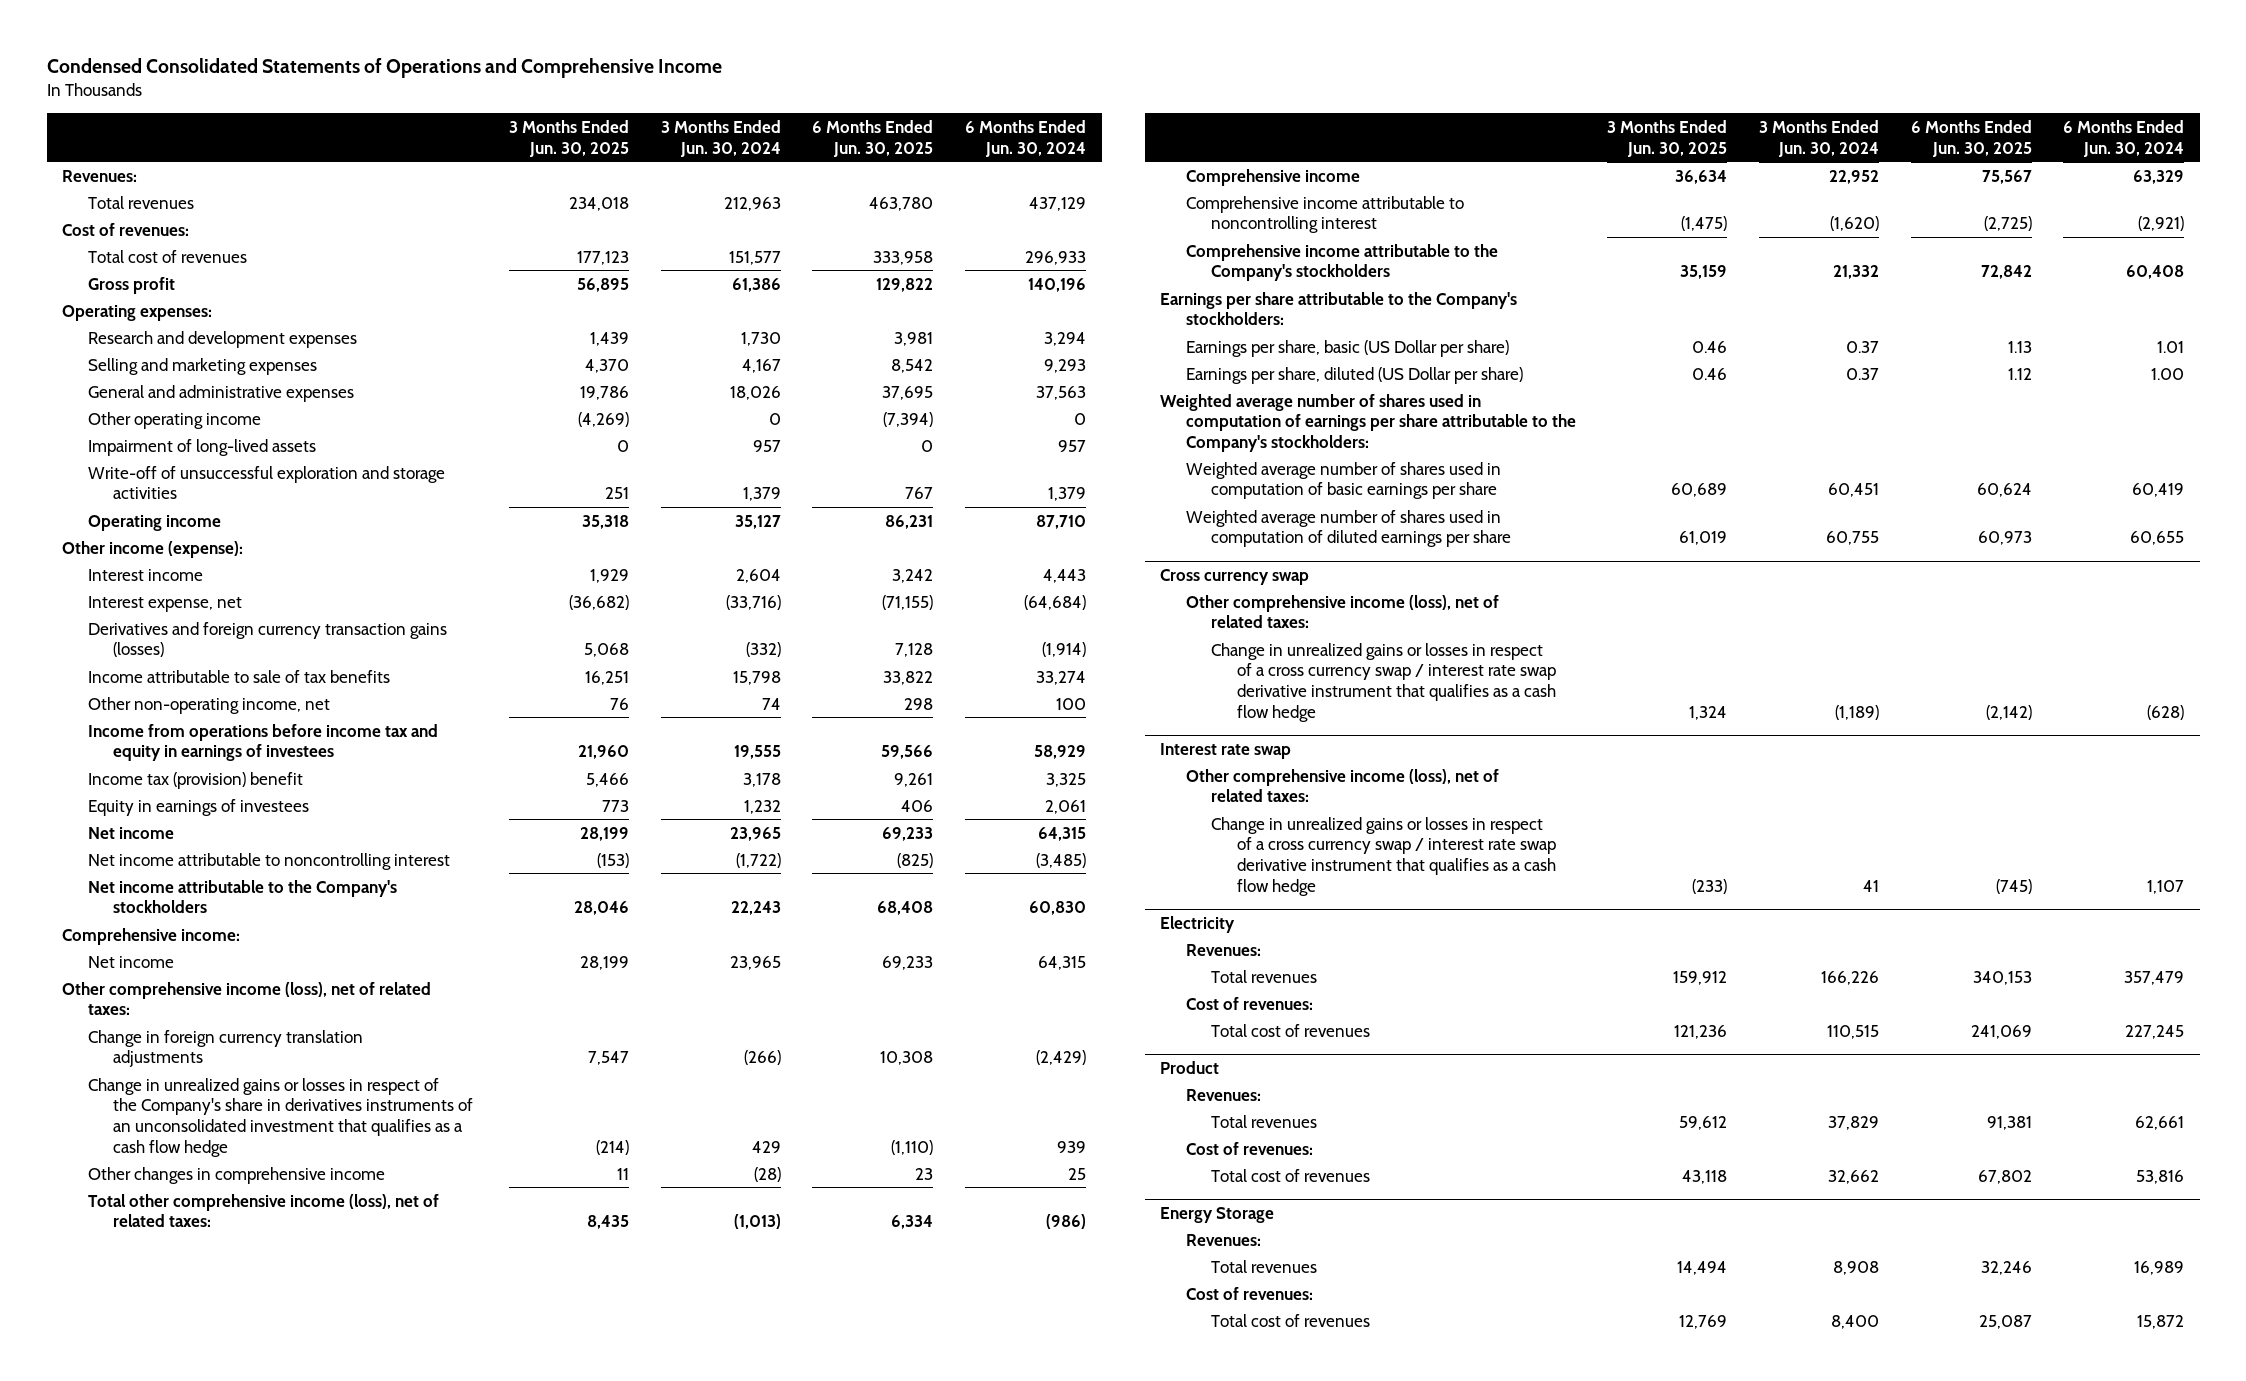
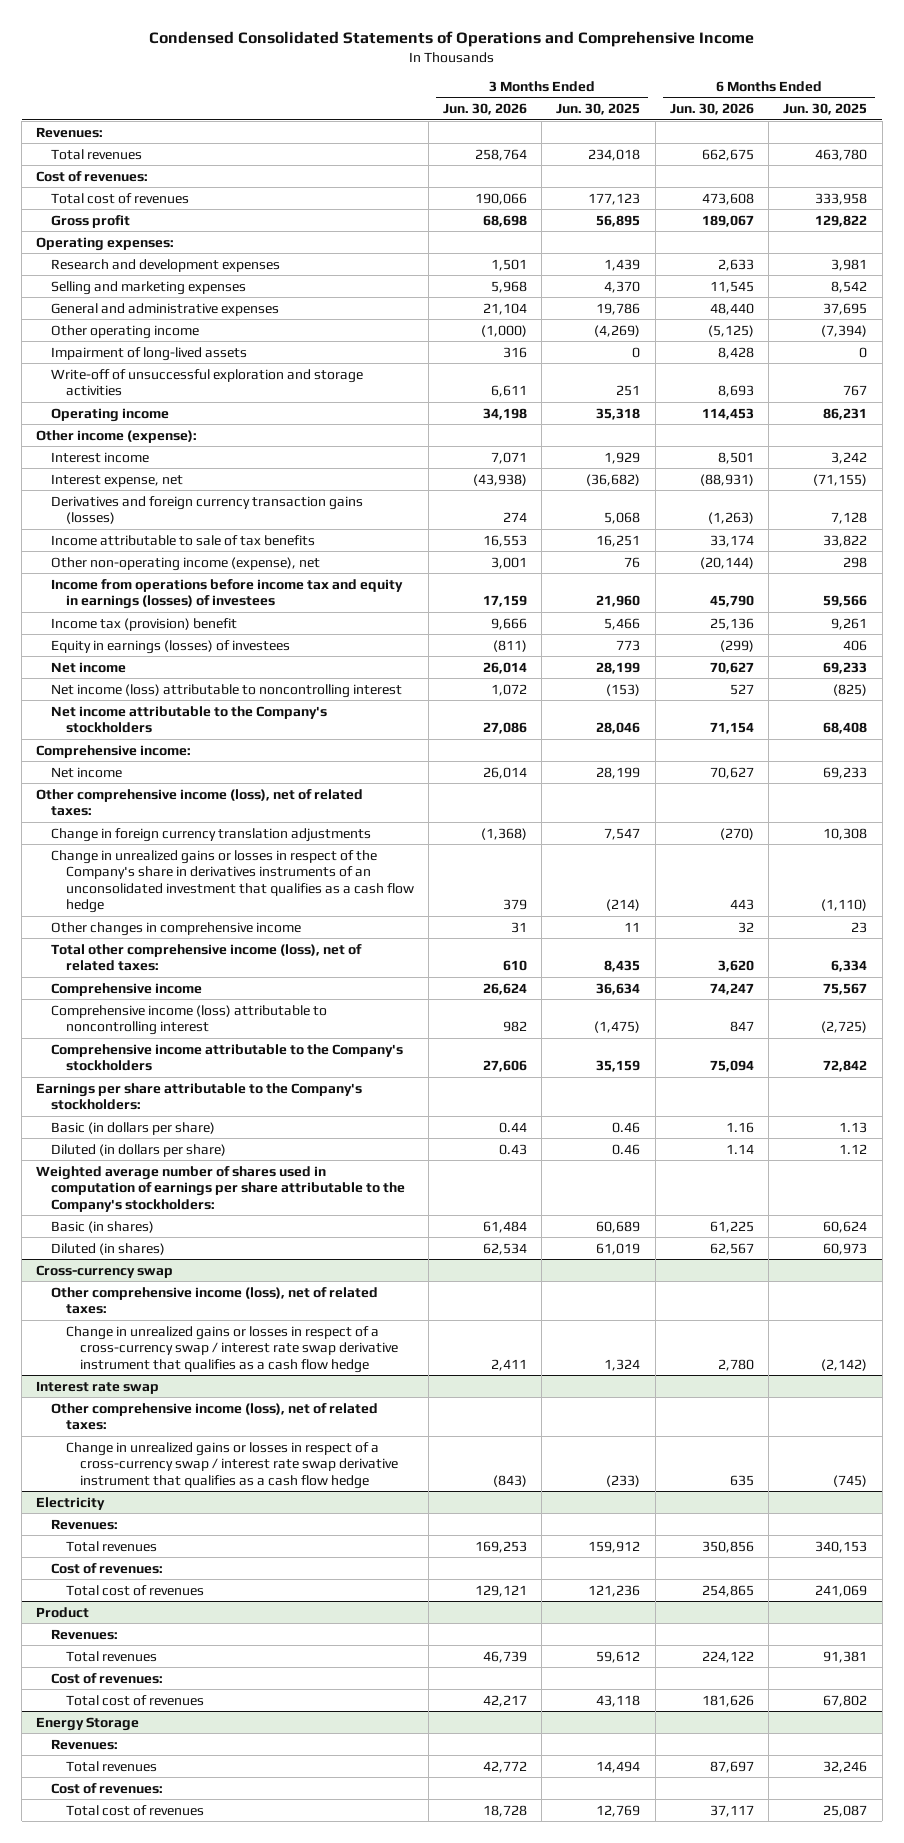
[660,119,781,157] 3 Months Ended Jun. 30, 2024 -> none
[965,119,1087,157] 6 Months Ended Jun. 30, 2024 -> none
none -> [442,103,527,116] Jun. 30, 2026
none -> [669,103,754,116] Jun. 30, 2026
[87,696,330,714] Other non-operating income, net -> [50,556,320,571] Other non-operating income (expense), net
[87,723,438,762] Income from operations before income tax and equity in earnings of investees -> [50,578,403,610] Income from operations before income tax and equity in earnings (losses) of investees
[87,798,309,816] Equity in earnings of investees -> [50,639,290,654] Equity in earnings (losses) of investees
[87,852,450,870] Net income attributable to noncontrolling interest -> [50,683,402,698] Net income (loss) attributable to noncontrolling interest
[1185,195,1464,234] Comprehensive income attributable to noncontrolling interest -> [50,1004,327,1036] Comprehensive income (loss) attributable to noncontrolling interest
[1185,339,1509,357] Earnings per share, basic (US Dollar per share) -> [50,1121,215,1135] Basic (in dollars per share)
[1185,366,1523,384] Earnings per share, diluted (US Dollar per share) -> [50,1143,226,1157] Diluted (in dollars per share)
[1185,461,1501,500] Weighted average number of shares used in computation of basic earnings per share -> [50,1220,154,1233] Basic (in shares)
[1185,509,1512,548] Weighted average number of shares used in computation of diluted earnings per share -> [50,1242,165,1255] Diluted (in shares)
[1160,568,1310,585] Cross currency swap -> [36,1264,174,1278] Cross-currency swap
[1211,642,1556,722] Change in unrealized gains or losses in respect of a cross currency swap / interest rate swap derivative instrument that qualifies as a cash flow hedge -> [65,1325,399,1373] Change in unrealized gains or losses in respect of a cross-currency swap / interest rate swap derivative instrument that qualifies as a cash flow hedge
[1211,816,1556,896] Change in unrealized gains or losses in respect of a cross currency swap / interest rate swap derivative instrument that qualifies as a cash flow hedge -> [65,1441,399,1489] Change in unrealized gains or losses in respect of a cross-currency swap / interest rate swap derivative instrument that qualifies as a cash flow hedge

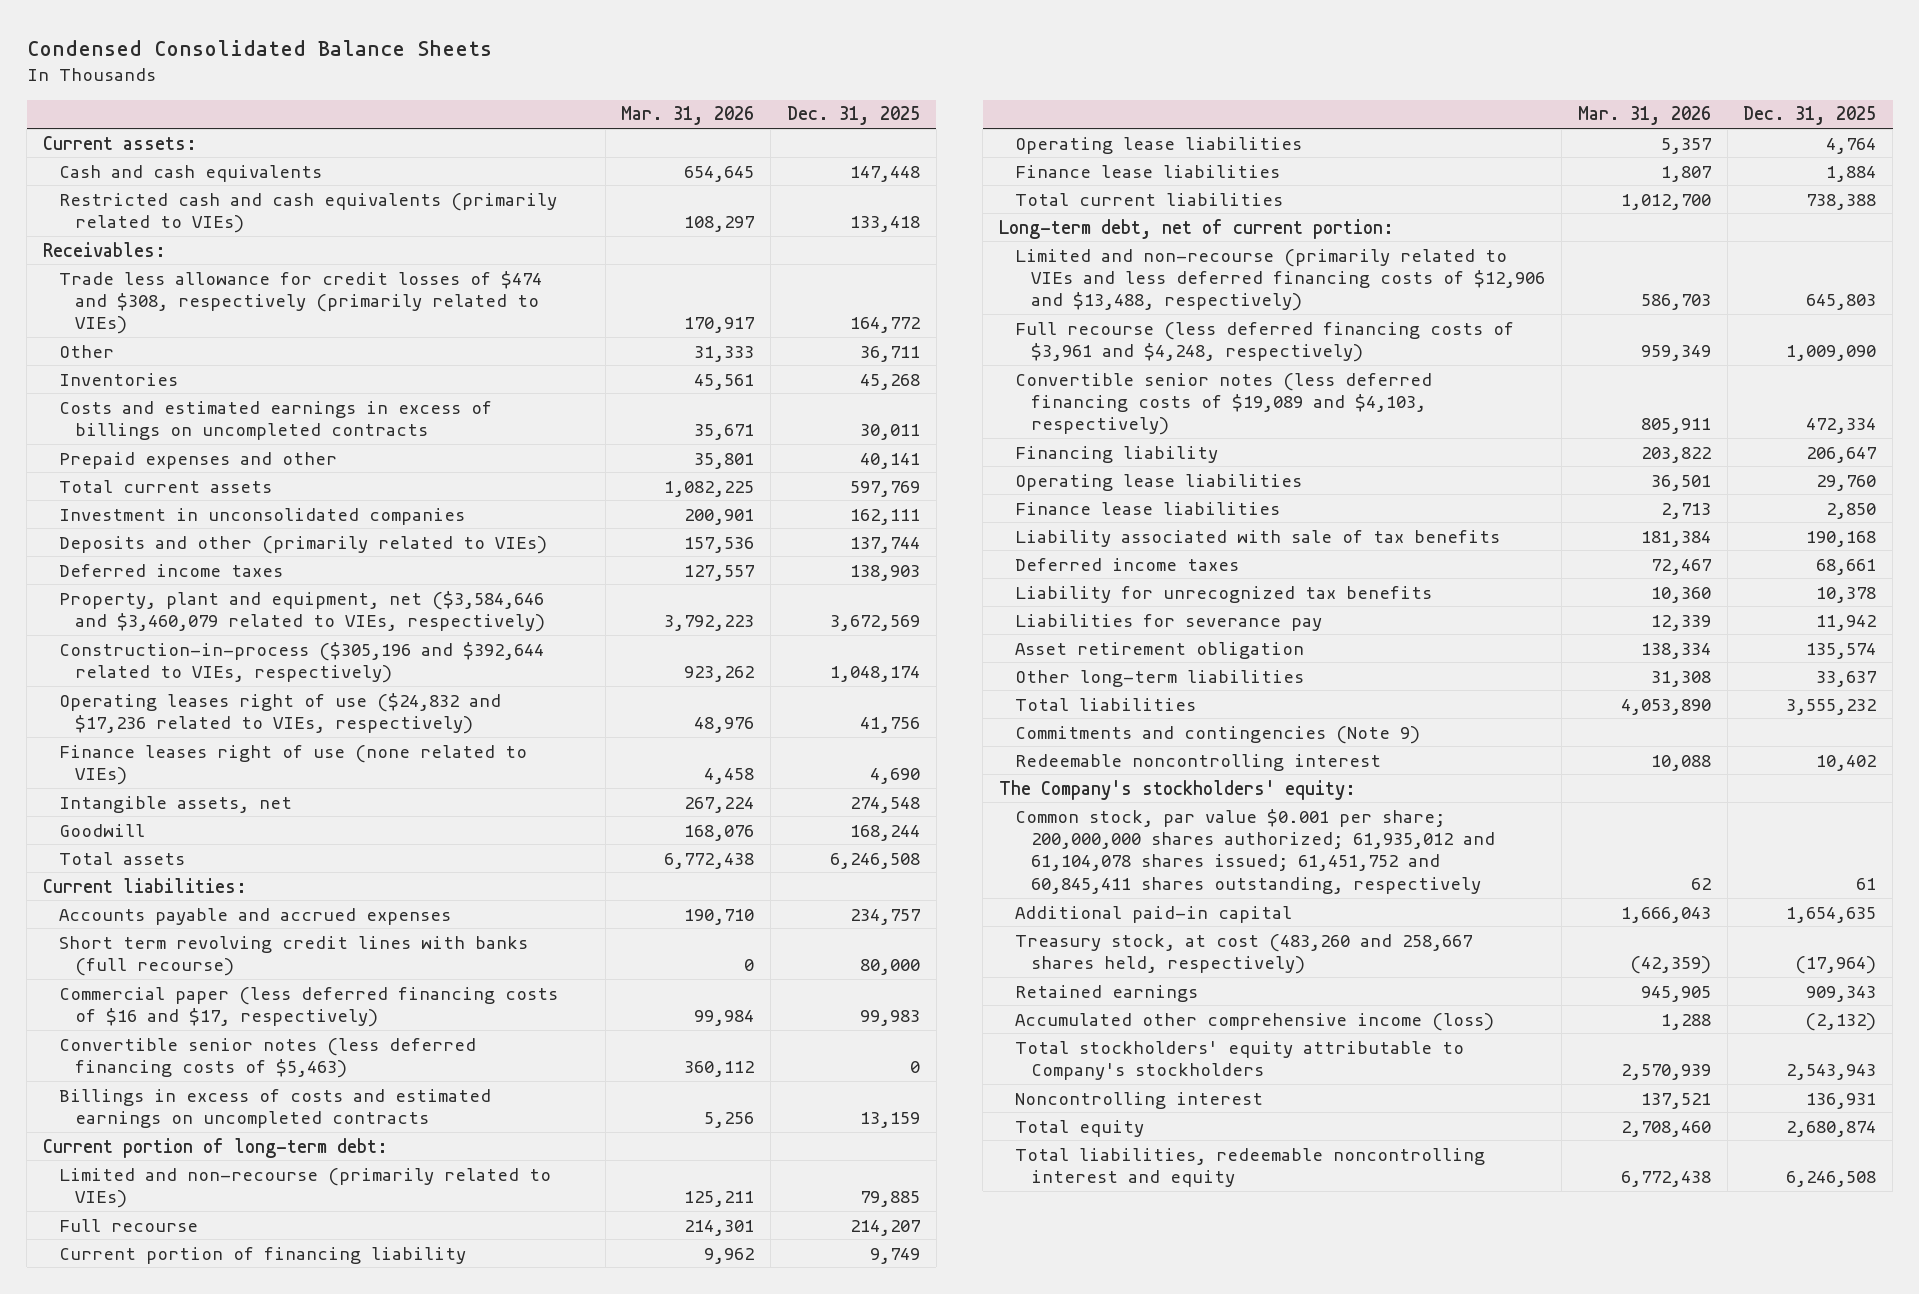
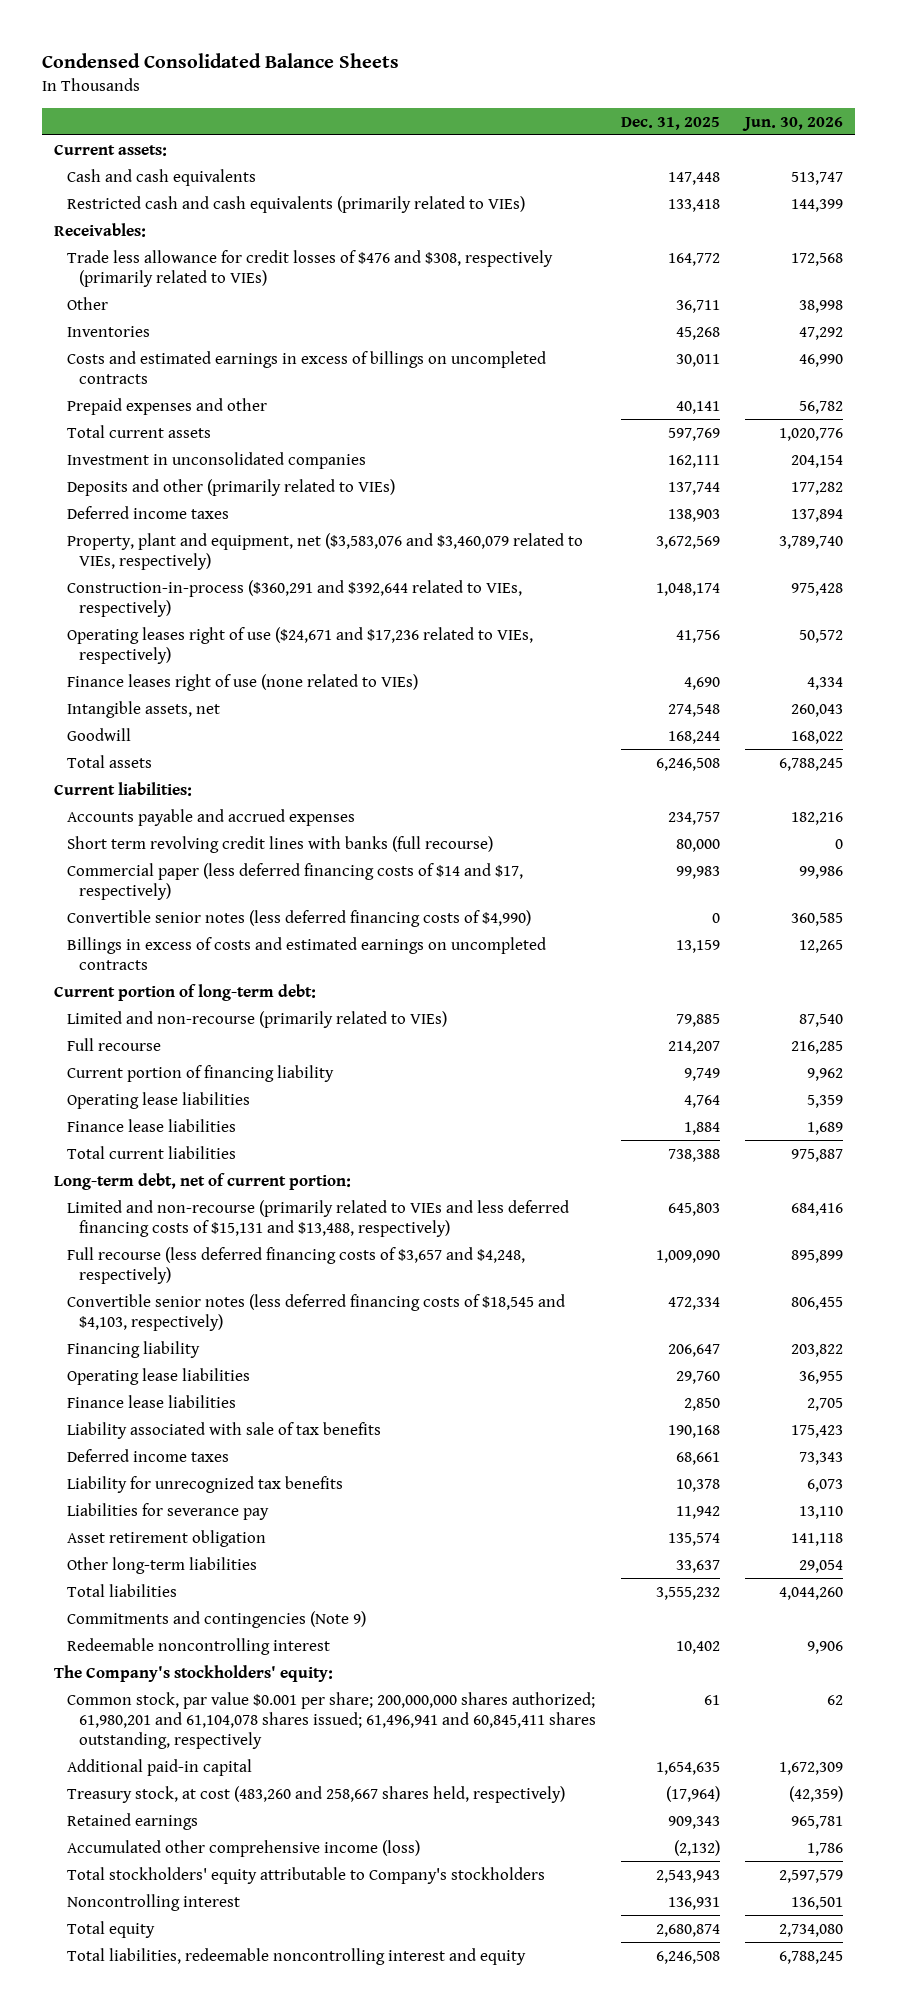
[621,106,755,126] Mar. 31, 2026 -> none
none -> [741,116,843,131] Jun. 30, 2026
[58,270,542,335] Trade less allowance for credit losses of $474 and $308, respectively (primarily related to VIEs) -> [66,249,553,287] Trade less allowance for credit losses of $476 and $308, respectively (primarily related to VIEs)
[58,590,545,633] Property, plant and equipment, net ($3,584,646 and $3,460,079 related to VIEs, respectively) -> [66,532,583,570] Property, plant and equipment, net ($3,583,076 and $3,460,079 related to VIEs, respectively)
[58,641,544,684] Construction-in-process ($305,196 and $392,644 related to VIEs, respectively) -> [66,579,522,617] Construction-in-process ($360,291 and $392,644 related to VIEs, respectively)
[58,692,501,735] Operating leases right of use ($24,832 and $17,236 related to VIEs, respectively) -> [66,626,533,664] Operating leases right of use ($24,671 and $17,236 related to VIEs, respectively)
[58,986,558,1028] Commercial paper (less deferred financing costs of $16 and $17, respectively) -> [66,862,523,900] Commercial paper (less deferred financing costs of $14 and $17, respectively)
[58,1037,476,1079] Convertible senior notes (less deferred financing costs of $5,463) -> [66,909,531,927] Convertible senior notes (less deferred financing costs of $4,990)
[1015,248,1546,312] Limited and non-recourse (primarily related to VIEs and less deferred financing costs of $12,906 and $13,488, respectively) -> [66,1199,569,1237] Limited and non-recourse (primarily related to VIEs and less deferred financing costs of $15,131 and $13,488, respectively)
[1015,321,1515,363] Full recourse (less deferred financing costs of $3,961 and $4,248, respectively) -> [66,1246,525,1284] Full recourse (less deferred financing costs of $3,657 and $4,248, respectively)
[1015,372,1433,436] Convertible senior notes (less deferred financing costs of $19,089 and $4,103, respectively) -> [66,1293,565,1331] Convertible senior notes (less deferred financing costs of $18,545 and $4,103, respectively)
[1015,808,1496,894] Common stock, par value $0.001 per share; 200,000,000 shares authorized; 61,935,012 and 61,104,078 shares issued; 61,451,752 and 60,845,411 shares outstanding, respectively -> [66,1691,597,1749] Common stock, par value $0.001 per share; 200,000,000 shares authorized; 61,980,201 and 61,104,078 shares issued; 61,496,941 and 60,845,411 shares outstanding, respectively

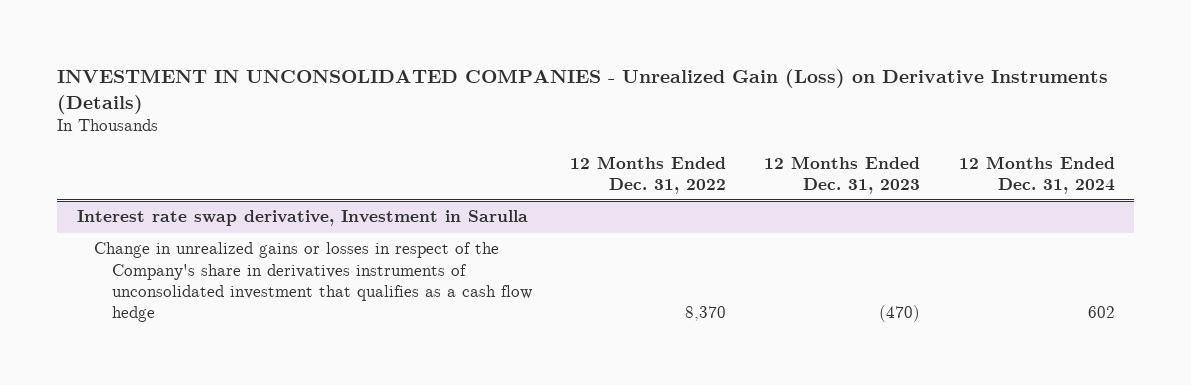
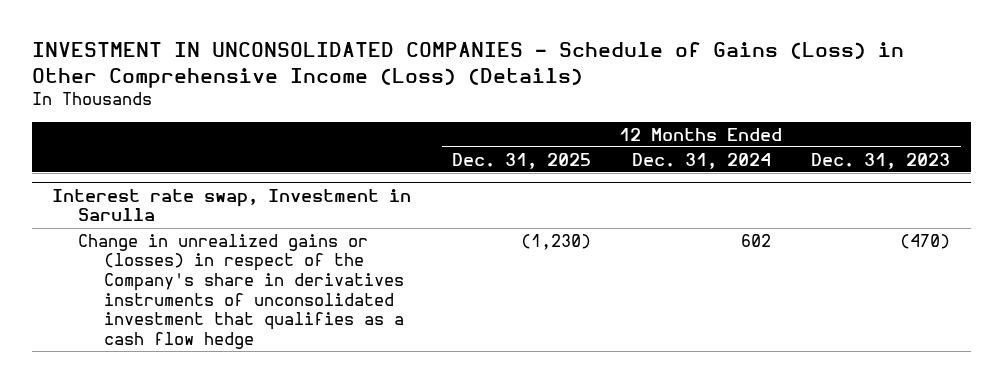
[57,68,1109,114] INVESTMENT IN UNCONSOLIDATED COMPANIES - Unrealized Gain (Loss) on Derivative Instruments (Details) -> [31,42,904,88] INVESTMENT IN UNCONSOLIDATED COMPANIES - Schedule of Gains (Loss) in Other Comprehensive Income (Loss) (Details)
[570,155,727,194] 12 Months Ended Dec. 31, 2022 -> none
none -> [451,152,591,169] Dec. 31, 2025
[76,210,528,227] Interest rate swap derivative, Investment in Sarulla -> [52,188,412,222] Interest rate swap, Investment in Sarulla
[94,242,532,322] Change in unrealized gains or losses in respect of the Company's share in derivatives instruments of unconsolidated investment that qualifies as a cash flow hedge -> [78,233,405,350] Change in unrealized gains or (losses) in respect of the Company's share in derivatives instruments of unconsolidated investment that qualifies as a cash flow hedge

